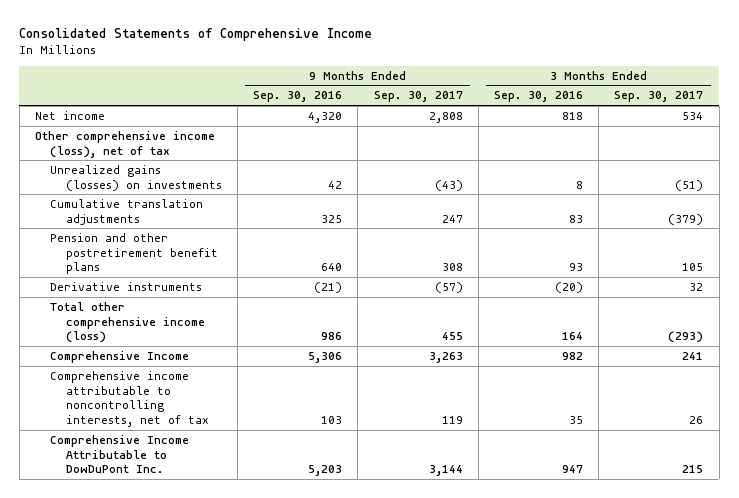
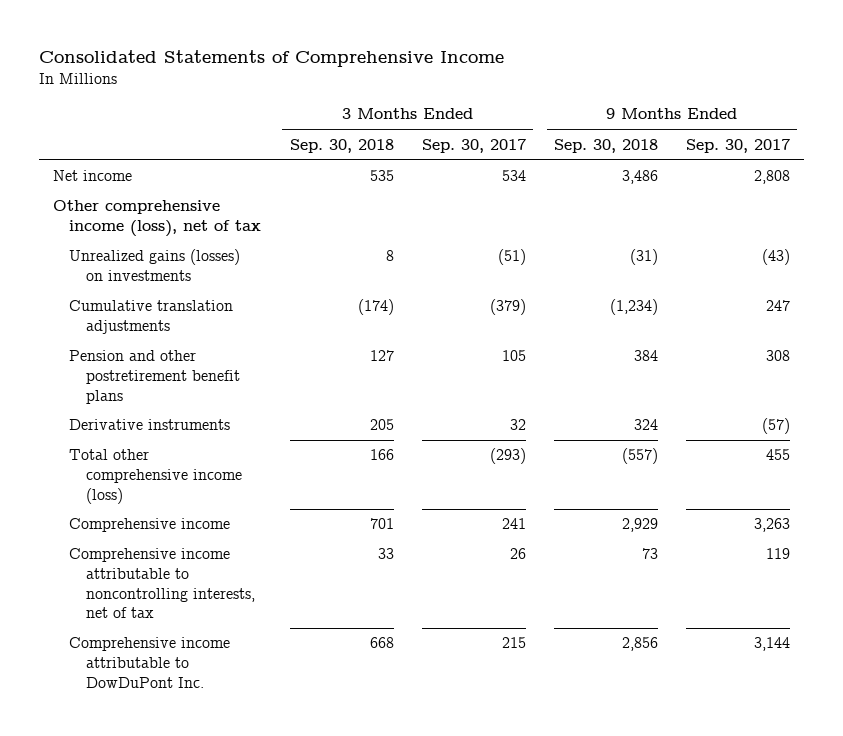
[253,91,343,103] Sep. 30, 2016 -> none
[493,91,583,103] Sep. 30, 2016 -> none
none -> [289,138,394,153] Sep. 30, 2018
none -> [553,138,658,153] Sep. 30, 2018
[50,350,190,363] Comprehensive Income -> [69,518,231,533] Comprehensive income
[50,434,190,474] Comprehensive Income Attributable to DowDuPont Inc. -> [69,637,231,688] Comprehensive income attributable to DowDuPont Inc.

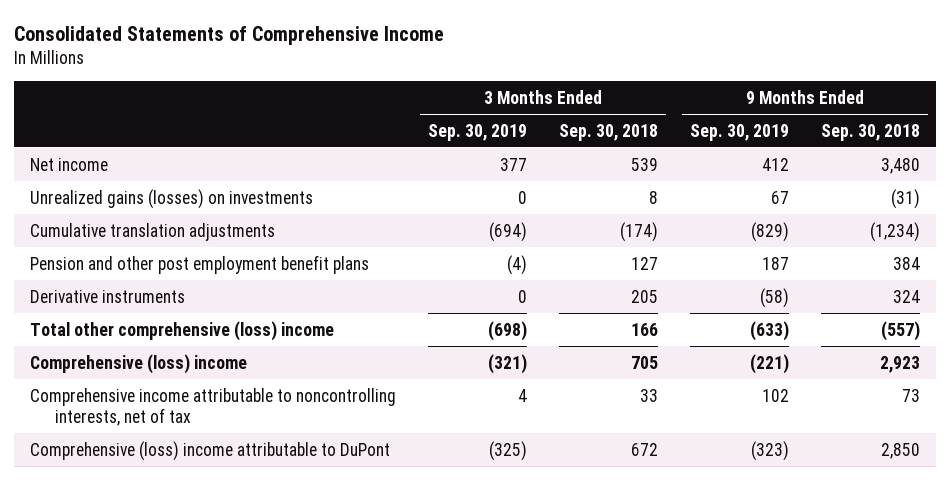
[421,138,526,153] Sep. 30, 2017 -> none
[686,138,791,153] Sep. 30, 2017 -> none
none -> [427,123,527,141] Sep. 30, 2019
none -> [689,123,789,141] Sep. 30, 2019
[52,200,262,238] Other comprehensive income (loss), net of tax -> none
[369,170,394,182] 535 -> [630,157,658,171] 539
[621,170,658,185] 3,486 -> [880,157,920,174] 3,480
[69,350,240,404] Pension and other postretirement benefit plans -> [29,254,369,274] Pension and other post employment benefit plans
[69,449,242,504] Total other comprehensive income (loss) -> [29,320,334,341] Total other comprehensive (loss) income
[69,518,231,533] Comprehensive income -> [29,353,247,374] Comprehensive (loss) income
[369,518,394,530] 701 -> [630,355,658,369] 705
[621,518,658,533] 2,929 -> [879,355,920,373] 2,923
[69,637,231,688] Comprehensive income attributable to DowDuPont Inc. -> [29,440,390,461] Comprehensive (loss) income attributable to DuPont
[369,637,394,649] 668 -> [630,442,658,456] 672
[621,637,658,652] 2,856 -> [880,442,920,459] 2,850

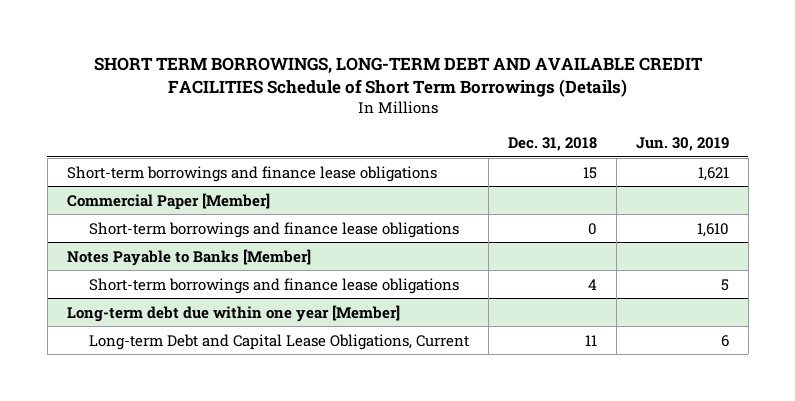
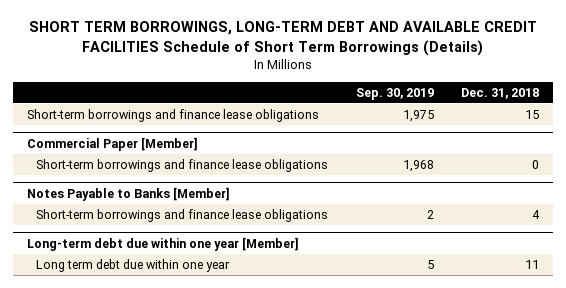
[635,136,729,151] Jun. 30, 2019 -> none
none -> [355,87,434,100] Sep. 30, 2019
[88,333,469,350] Long-term Debt and Capital Lease Obligations, Current -> [36,259,231,273] Long term debt due within one year

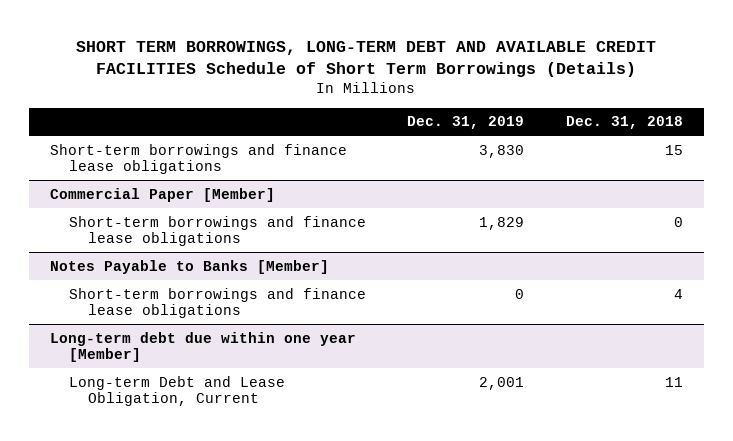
[355,87,434,100] Sep. 30, 2019 -> none
none -> [407,116,525,130] Dec. 31, 2019
[36,259,231,273] Long term debt due within one year -> [68,375,285,407] Long-term Debt and Lease Obligation, Current

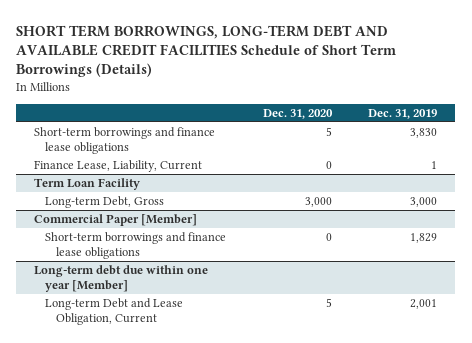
[565,116,683,130] Dec. 31, 2018 -> none
none -> [262,108,333,119] Dec. 31, 2020
none -> [34,160,203,173] Finance Lease, Liability, Current
none -> [34,178,141,191] Term Loan Facility
none -> [45,196,165,209] Long-term Debt, Gross
[49,259,329,274] Notes Payable to Banks [Member] -> none
[68,287,366,319] Short-term borrowings and finance lease obligations -> none

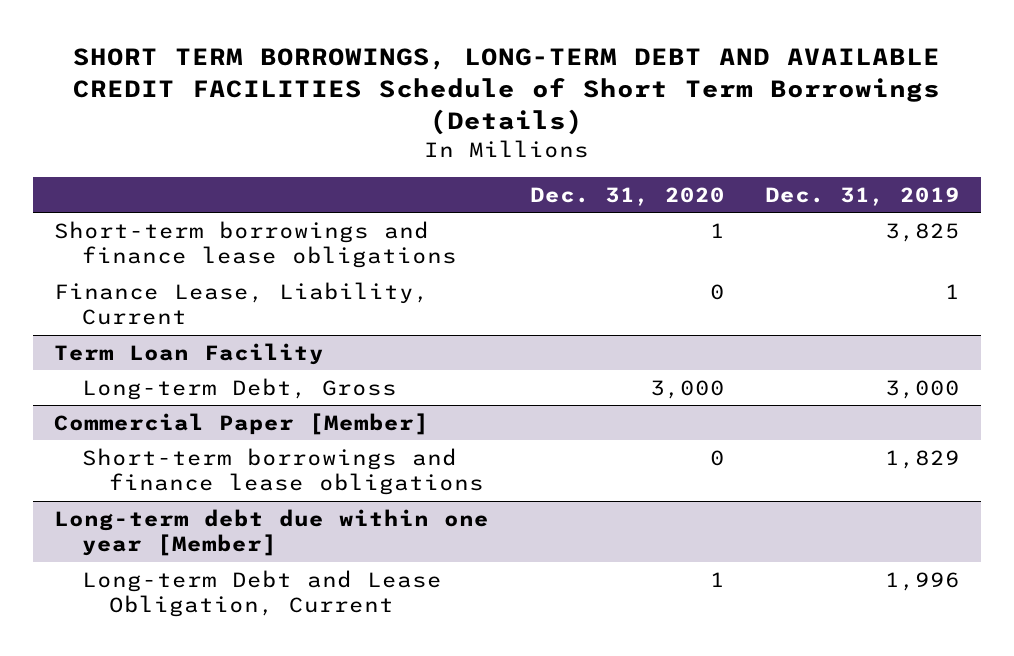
[325,127,332,137] 5 -> [709,222,725,238] 1
[410,128,438,139] 3,830 -> [885,222,961,242] 3,825
[325,298,332,308] 5 -> [709,571,725,587] 1
[410,299,438,310] 2,001 -> [885,571,961,591] 1,996

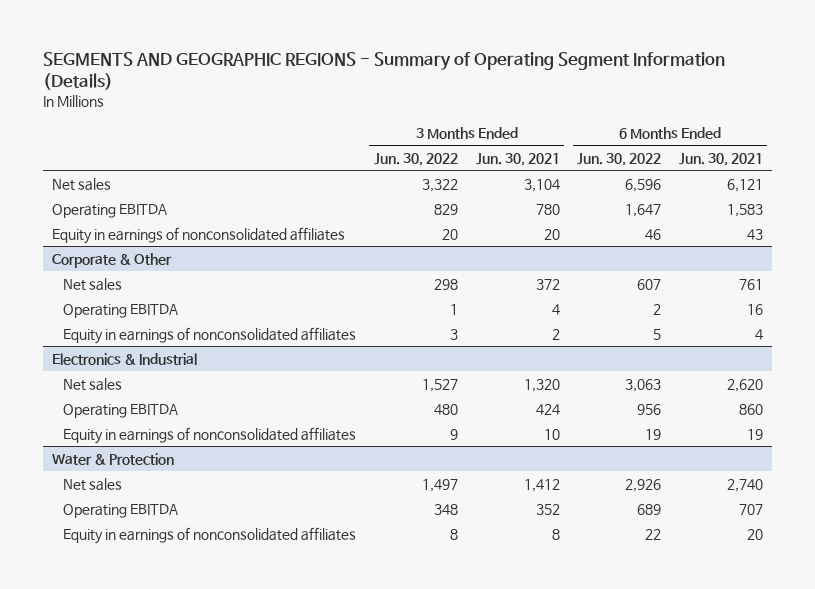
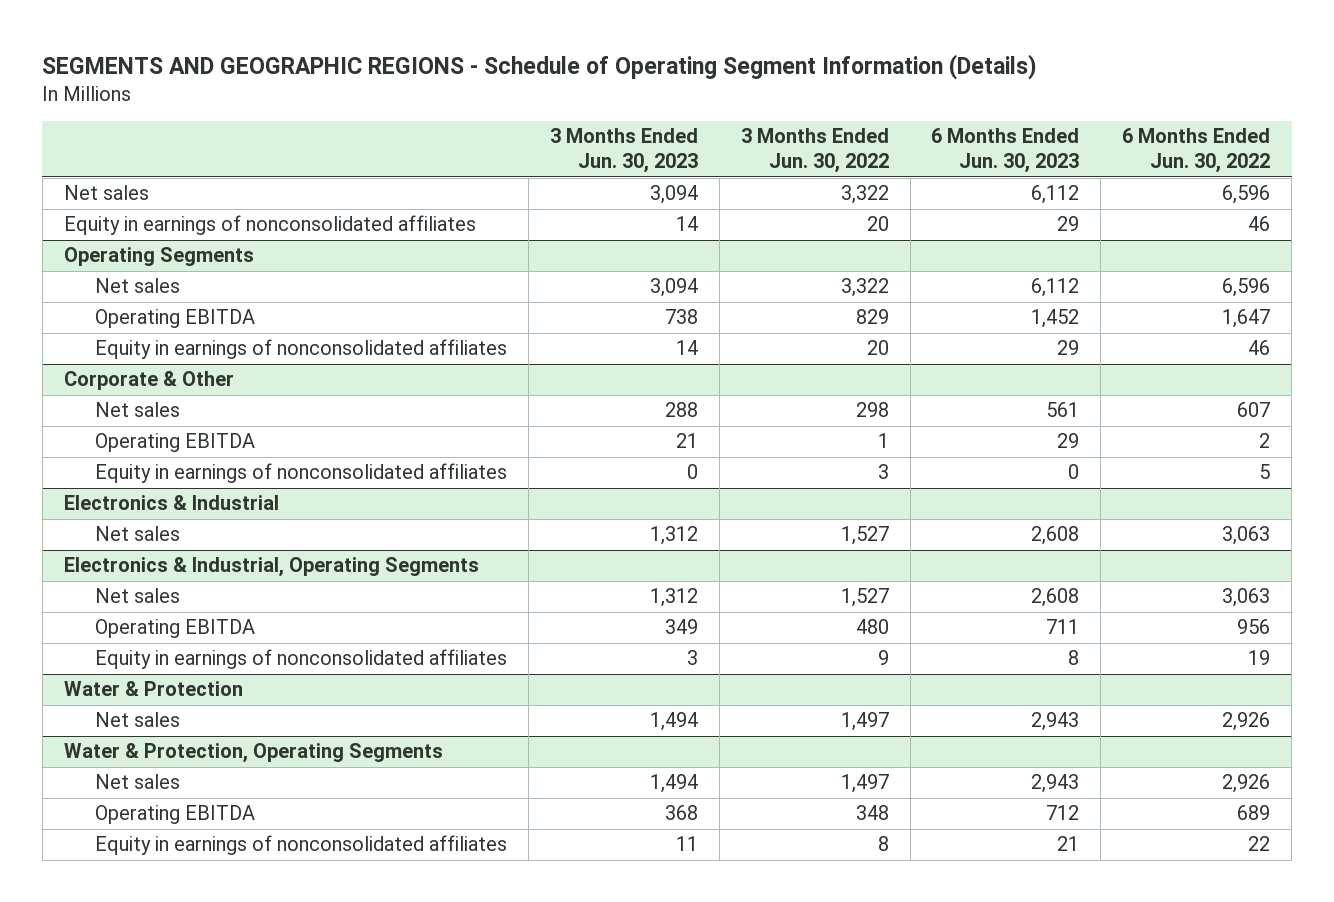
[43,52,726,91] SEGMENTS AND GEOGRAPHIC REGIONS - Summary of Operating Segment Information (Details) -> [42,53,1038,80] SEGMENTS AND GEOGRAPHIC REGIONS - Schedule of Operating Segment Information (Details)
[475,152,560,166] Jun. 30, 2021 -> none
[679,152,764,166] Jun. 30, 2021 -> none
none -> [549,128,698,174] 3 Months Ended Jun. 30, 2023
none -> [931,128,1080,174] 6 Months Ended Jun. 30, 2023
none -> [63,215,476,236] Equity in earnings of nonconsolidated affiliates
none -> [63,247,254,267] Operating Segments
none -> [94,278,180,294] Net sales
none -> [63,557,479,578] Electronics & Industrial, Operating Segments
none -> [94,588,180,604] Net sales
none -> [63,743,443,764] Water & Protection, Operating Segments
none -> [94,774,180,790] Net sales

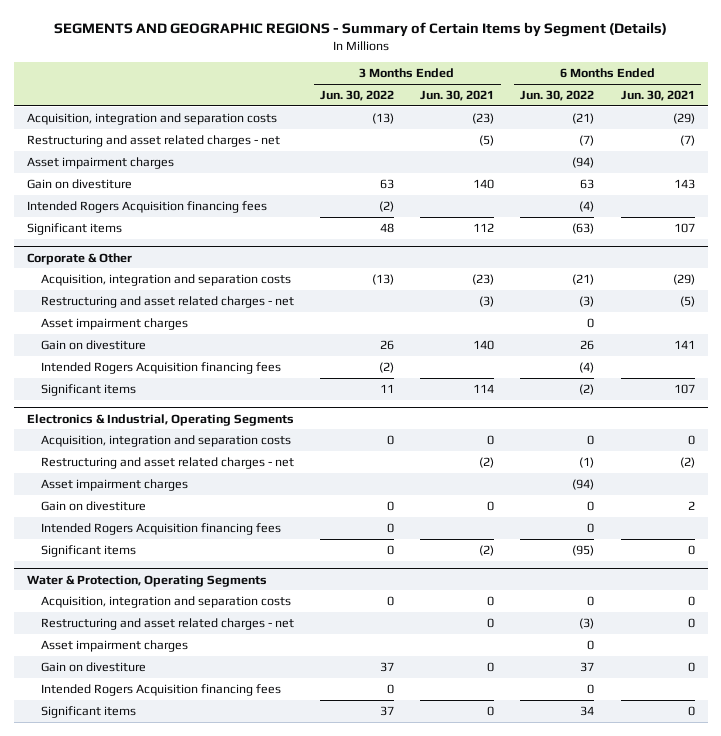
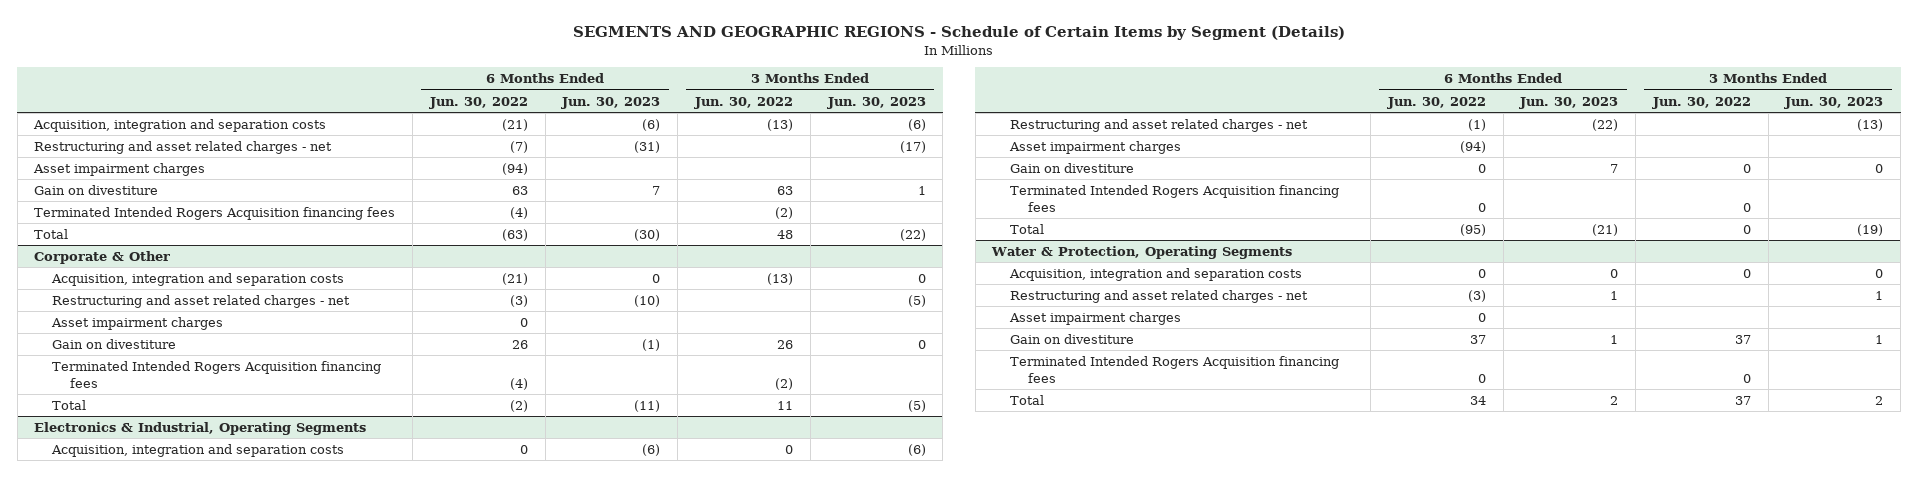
[53,22,667,38] SEGMENTS AND GEOGRAPHIC REGIONS - Summary of Certain Items by Segment (Details) -> [572,26,1345,41] SEGMENTS AND GEOGRAPHIC REGIONS - Schedule of Certain Items by Segment (Details)
[420,90,495,102] Jun. 30, 2021 -> none
[620,90,695,102] Jun. 30, 2021 -> none
none -> [561,96,661,109] Jun. 30, 2023
none -> [826,96,926,109] Jun. 30, 2023
[26,200,267,213] Intended Rogers Acquisition financing fees -> [34,206,396,220] Terminated Intended Rogers Acquisition financing fees
[26,222,122,235] Significant items -> [34,228,69,239] Total
[40,361,281,374] Intended Rogers Acquisition financing fees -> [52,360,382,388] Terminated Intended Rogers Acquisition financing fees
[40,383,136,396] Significant items -> [52,399,87,410] Total
[40,522,281,535] Intended Rogers Acquisition financing fees -> [1010,184,1340,212] Terminated Intended Rogers Acquisition financing fees
[40,544,136,557] Significant items -> [1010,223,1045,234] Total
[40,683,281,696] Intended Rogers Acquisition financing fees -> [1010,355,1340,383] Terminated Intended Rogers Acquisition financing fees
[40,705,136,718] Significant items -> [1010,394,1045,405] Total

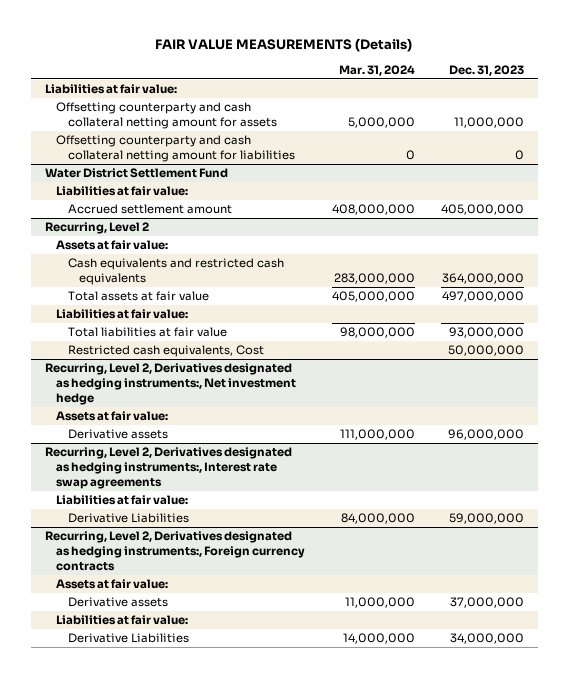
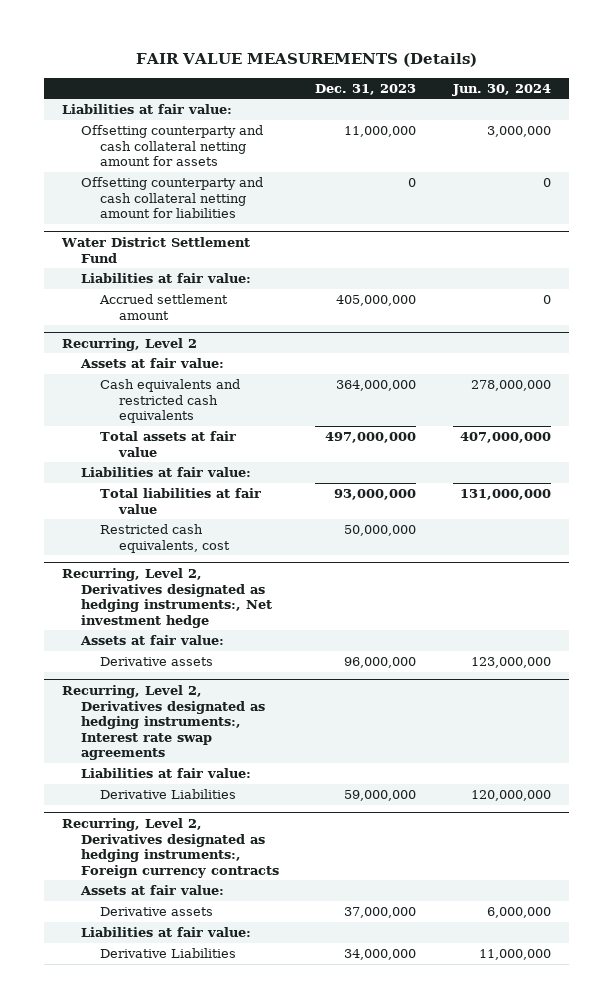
[338,64,415,76] Mar. 31, 2024 -> none
none -> [451,83,551,96] Jun. 30, 2024
[67,345,264,358] Restricted cash equivalents, Cost -> [100,524,231,553] Restricted cash equivalents, cost

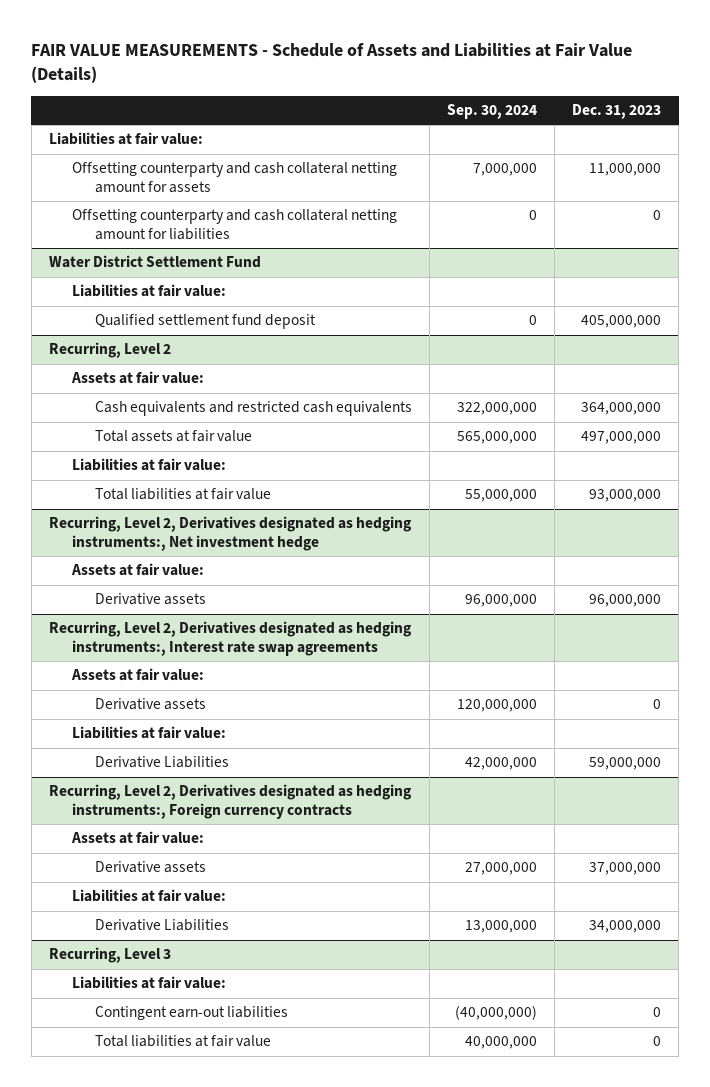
[136,53,478,68] FAIR VALUE MEASUREMENTS (Details) -> [31,42,633,84] FAIR VALUE MEASUREMENTS - Schedule of Assets and Liabilities at Fair Value (Details)
[451,83,551,96] Jun. 30, 2024 -> none
none -> [446,104,537,120] Sep. 30, 2024
[99,294,229,320] Accrued settlement amount -> [94,314,316,330] Qualified settlement fund deposit
[100,524,231,553] Restricted cash equivalents, cost -> none
none -> [70,668,204,682] Assets at fair value:
none -> [94,698,206,711] Derivative assets
none -> [48,947,171,964] Recurring, Level 3
none -> [71,976,226,990] Liabilities at fair value:
none -> [94,1006,288,1021] Contingent earn-out liabilities
none -> [94,1035,271,1048] Total liabilities at fair value

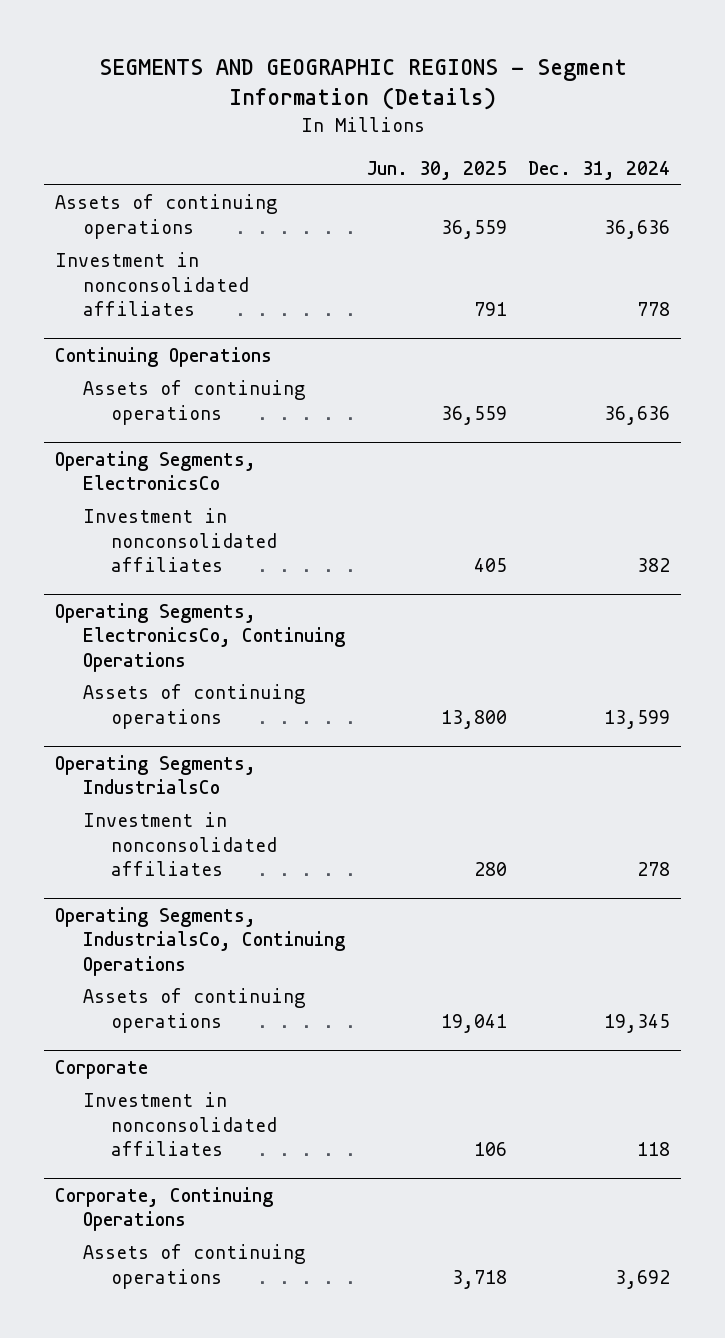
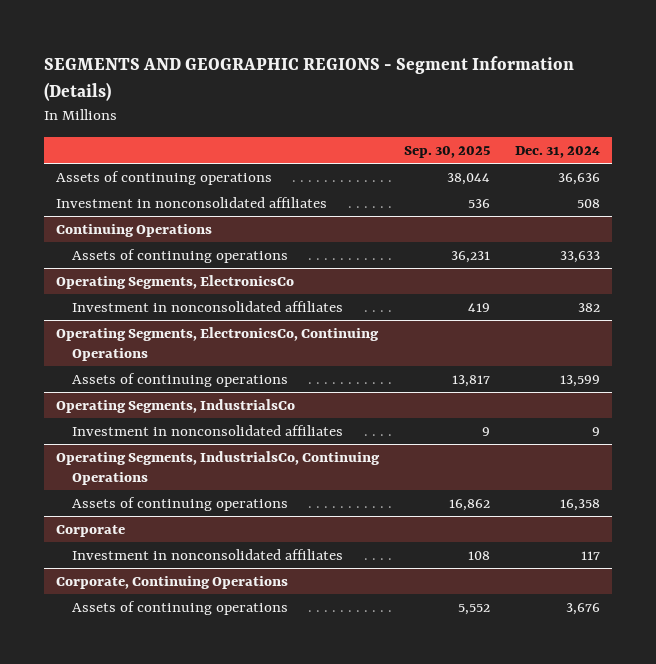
[366,161,507,181] Jun. 30, 2025 -> none
none -> [403,146,490,159] Sep. 30, 2025
[637,302,671,317] 778 -> [576,198,600,208] 508
[604,405,671,425] 36,636 -> [559,250,600,263] 33,633
[637,862,671,877] 278 -> [591,426,600,436] 9
[604,1013,671,1033] 19,345 -> [559,498,600,511] 16,358
[637,1142,671,1157] 118 -> [580,550,600,560] 117
[615,1269,671,1289] 3,692 -> [565,602,600,615] 3,676

